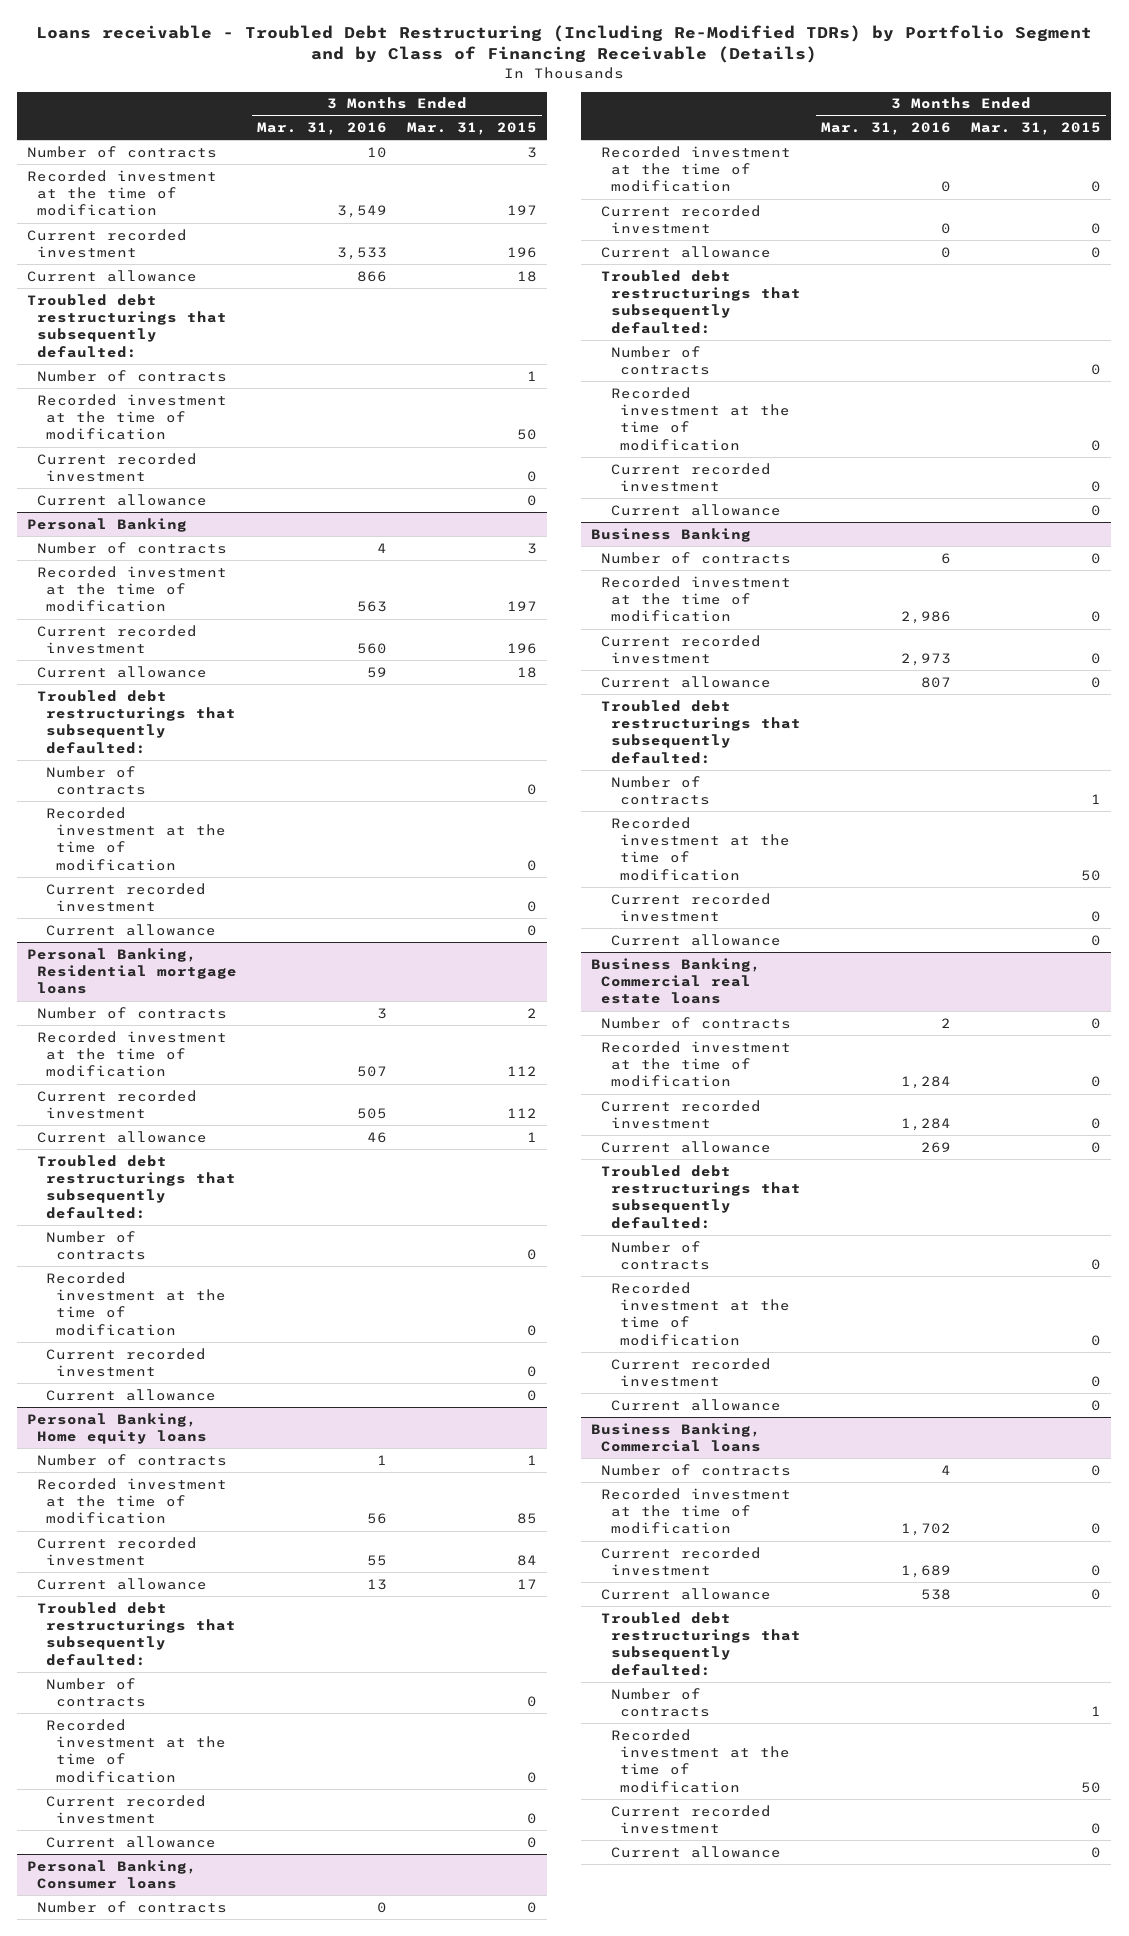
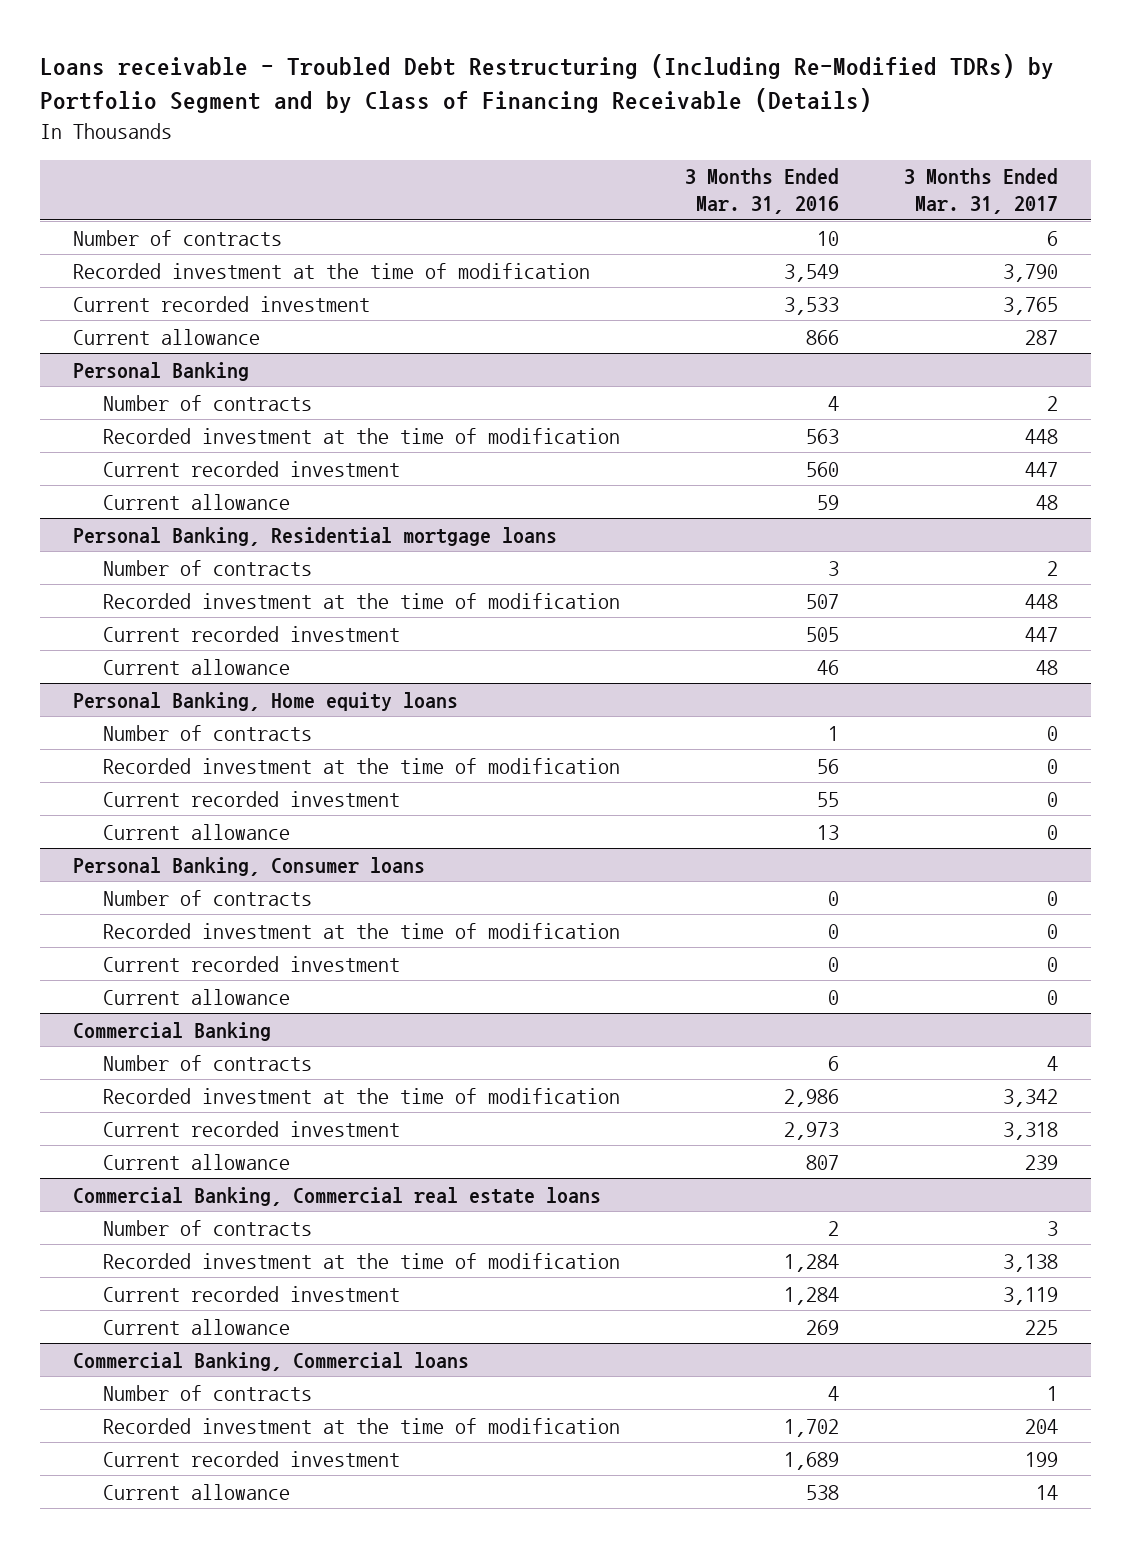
[407,122,538,136] Mar. 31, 2015 -> none
none -> [904,168,1059,215] 3 Months Ended Mar. 31, 2017
[27,293,227,358] Troubled debt restructurings that subsequently defaulted: -> none
[36,369,227,382] Number of contracts -> none
[36,393,227,441] Recorded investment at the time of modification -> none
[36,452,197,483] Current recorded investment -> none
[36,493,207,506] Current allowance -> none
[36,689,237,754] Troubled debt restructurings that subsequently defaulted: -> none
[46,765,147,796] Number of contracts -> none
[46,806,227,871] Recorded investment at the time of modification -> none
[46,882,207,913] Current recorded investment -> none
[46,923,217,936] Current allowance -> none
[36,1154,237,1219] Troubled debt restructurings that subsequently defaulted: -> none
[46,1230,147,1261] Number of contracts -> none
[46,1271,227,1336] Recorded investment at the time of modification -> none
[46,1347,207,1378] Current recorded investment -> none
[46,1388,217,1401] Current allowance -> none
[36,1601,237,1666] Troubled debt restructurings that subsequently defaulted: -> none
[46,1677,147,1708] Number of contracts -> none
[46,1718,227,1783] Recorded investment at the time of modification -> none
[46,1794,207,1825] Current recorded investment -> none
[46,1835,217,1848] Current allowance -> none
[601,269,801,334] Troubled debt restructurings that subsequently defaulted: -> none
[610,345,711,376] Number of contracts -> none
[610,386,791,451] Recorded investment at the time of modification -> none
[610,462,771,493] Current recorded investment -> none
[610,503,781,516] Current allowance -> none
[591,527,752,542] Business Banking -> [72,1021,271,1041] Commercial Banking
[601,699,801,764] Troubled debt restructurings that subsequently defaulted: -> none
[610,775,711,806] Number of contracts -> none
[610,816,791,881] Recorded investment at the time of modification -> none
[610,892,771,923] Current recorded investment -> none
[610,933,781,946] Current allowance -> none
[591,957,762,1005] Business Banking, Commercial real estate loans -> [72,1186,601,1206] Commercial Banking, Commercial real estate loans
[601,1164,801,1229] Troubled debt restructurings that subsequently defaulted: -> none
[610,1240,711,1271] Number of contracts -> none
[610,1281,791,1346] Recorded investment at the time of modification -> none
[610,1357,771,1388] Current recorded investment -> none
[610,1398,781,1411] Current allowance -> none
[591,1422,762,1453] Business Banking, Commercial loans -> [72,1351,469,1371] Commercial Banking, Commercial loans
[601,1611,801,1676] Troubled debt restructurings that subsequently defaulted: -> none
[610,1687,711,1718] Number of contracts -> none
[610,1728,791,1793] Recorded investment at the time of modification -> none
[610,1804,771,1835] Current recorded investment -> none
[610,1845,781,1858] Current allowance -> none

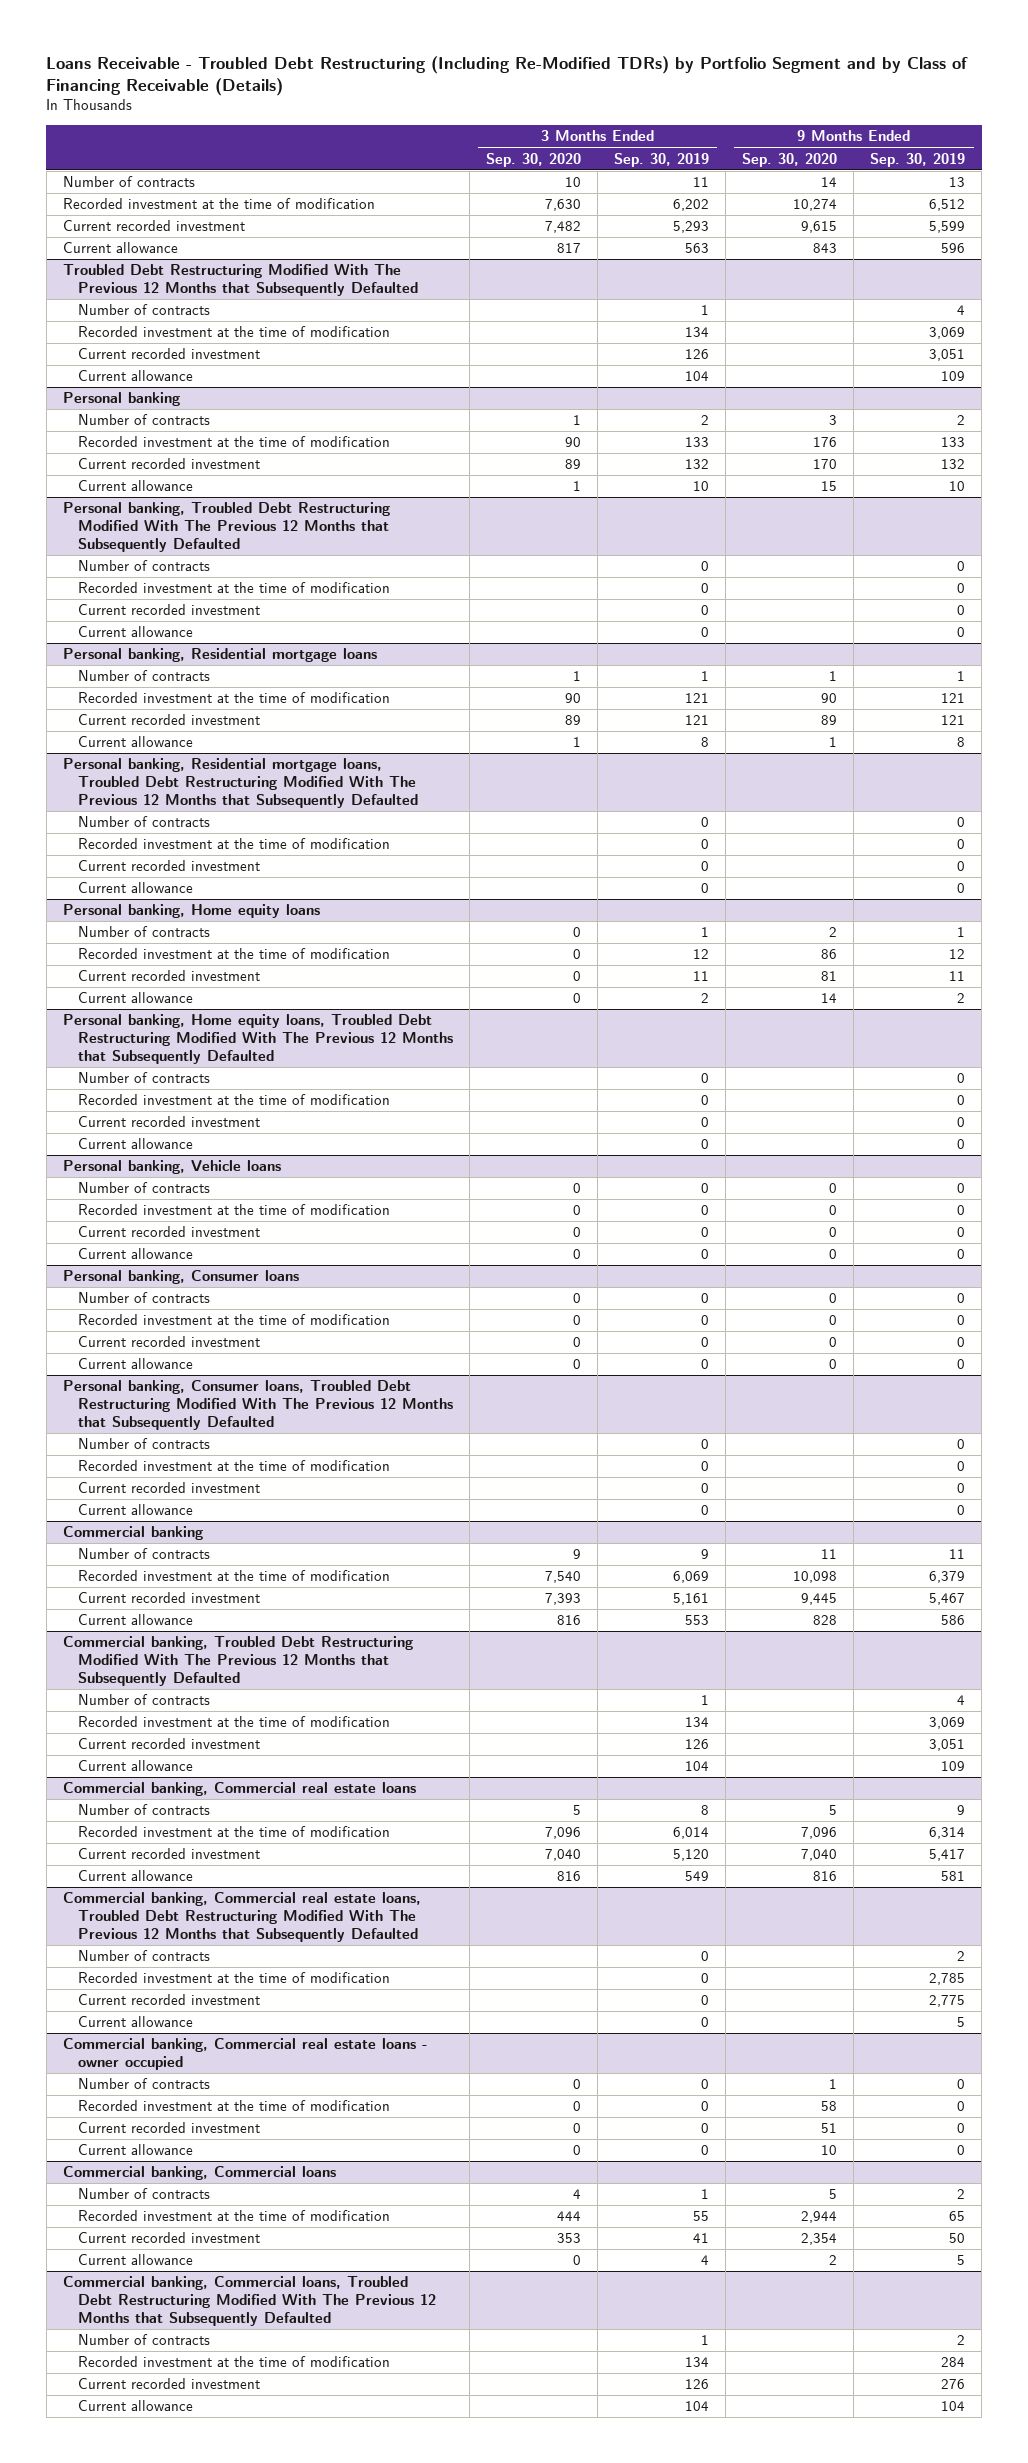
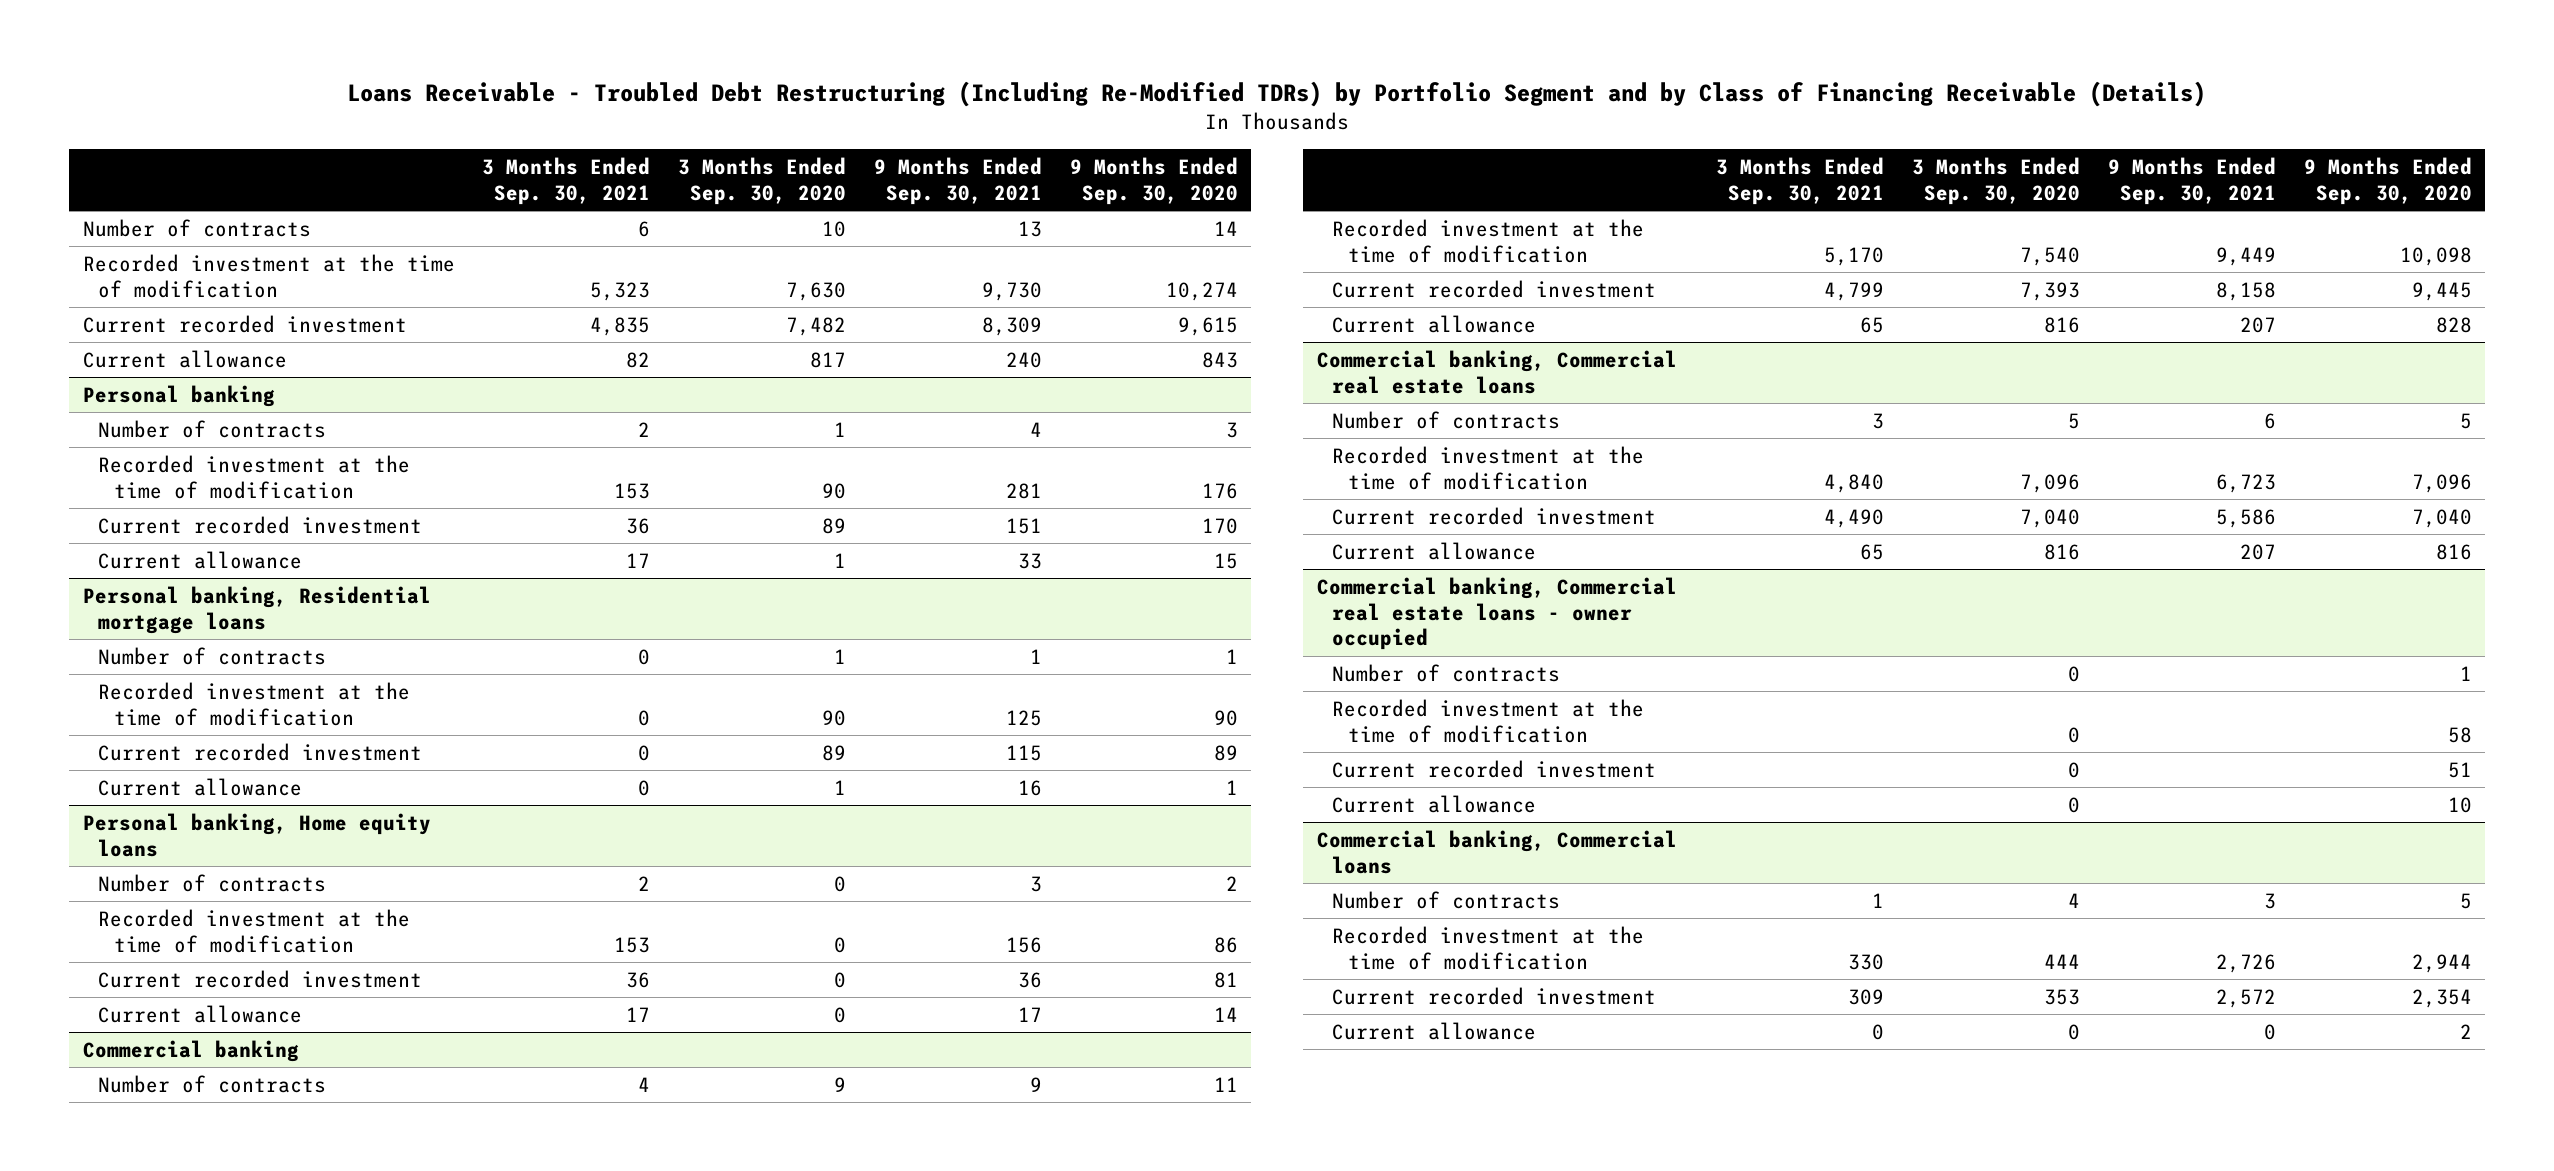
[614,152,710,167] Sep. 30, 2019 -> none
[870,152,966,167] Sep. 30, 2019 -> none
none -> [482,156,651,205] 3 Months Ended Sep. 30, 2021
none -> [873,156,1042,205] 9 Months Ended Sep. 30, 2021
[62,264,418,297] Troubled Debt Restructuring Modified With The Previous 12 Months that Subsequently Defaulted -> none
[77,304,210,316] Number of contracts -> none
[77,326,390,338] Recorded investment at the time of modification -> none
[77,348,260,360] Current recorded investment -> none
[77,370,193,382] Current allowance -> none
[62,502,390,553] Personal banking, Troubled Debt Restructuring Modified With The Previous 12 Months that Subsequently Defaulted -> none
[77,560,210,572] Number of contracts -> none
[77,582,390,594] Recorded investment at the time of modification -> none
[77,604,260,616] Current recorded investment -> none
[77,626,193,638] Current allowance -> none
[62,758,418,809] Personal banking, Residential mortgage loans, Troubled Debt Restructuring Modified With The Previous 12 Months that Subsequently Defaulted -> none
[77,816,210,828] Number of contracts -> none
[77,838,390,850] Recorded investment at the time of modification -> none
[77,860,260,872] Current recorded investment -> none
[77,882,193,894] Current allowance -> none
[62,1014,453,1065] Personal banking, Home equity loans, Troubled Debt Restructuring Modified With The Previous 12 Months that Subsequently Defaulted -> none
[77,1072,210,1084] Number of contracts -> none
[77,1094,390,1106] Recorded investment at the time of modification -> none
[77,1116,260,1128] Current recorded investment -> none
[77,1138,193,1150] Current allowance -> none
[62,1160,281,1175] Personal banking, Vehicle loans -> none
[77,1182,210,1194] Number of contracts -> none
[77,1204,390,1216] Recorded investment at the time of modification -> none
[77,1226,260,1238] Current recorded investment -> none
[77,1248,193,1260] Current allowance -> none
[62,1270,299,1285] Personal banking, Consumer loans -> none
[77,1292,210,1304] Number of contracts -> none
[77,1314,390,1326] Recorded investment at the time of modification -> none
[77,1336,260,1348] Current recorded investment -> none
[77,1358,193,1370] Current allowance -> none
[62,1380,453,1431] Personal banking, Consumer loans, Troubled Debt Restructuring Modified With The Previous 12 Months that Subsequently Defaulted -> none
[77,1438,210,1450] Number of contracts -> none
[77,1460,390,1472] Recorded investment at the time of modification -> none
[77,1482,260,1494] Current recorded investment -> none
[77,1504,193,1516] Current allowance -> none
[62,1636,413,1687] Commercial banking, Troubled Debt Restructuring Modified With The Previous 12 Months that Subsequently Defaulted -> none
[77,1694,210,1706] Number of contracts -> none
[77,1716,390,1728] Recorded investment at the time of modification -> none
[77,1738,260,1750] Current recorded investment -> none
[77,1760,193,1772] Current allowance -> none
[62,1892,421,1943] Commercial banking, Commercial real estate loans, Troubled Debt Restructuring Modified With The Previous 12 Months that Subsequently Defaulted -> none
[77,1950,210,1962] Number of contracts -> none
[77,1972,390,1984] Recorded investment at the time of modification -> none
[77,1994,260,2006] Current recorded investment -> none
[77,2016,193,2028] Current allowance -> none
[62,2276,436,2327] Commercial banking, Commercial loans, Troubled Debt Restructuring Modified With The Previous 12 Months that Subsequently Defaulted -> none
[77,2334,210,2346] Number of contracts -> none
[77,2356,390,2368] Recorded investment at the time of modification -> none
[77,2378,260,2390] Current recorded investment -> none
[77,2400,193,2412] Current allowance -> none

